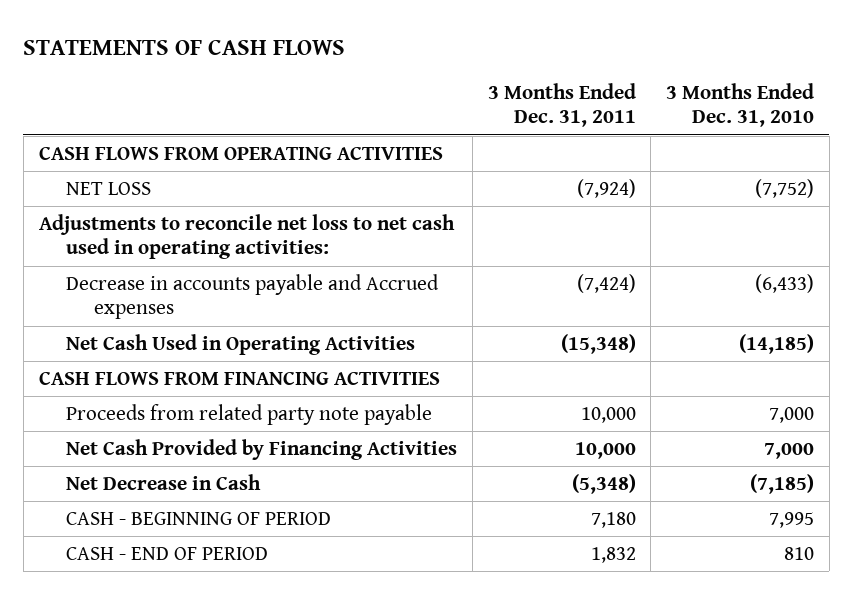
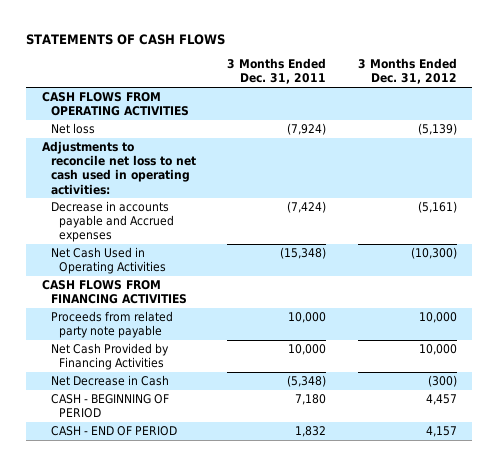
[666,83,815,128] 3 Months Ended Dec. 31, 2010 -> none
none -> [357,58,457,85] 3 Months Ended Dec. 31, 2012
[66,182,152,196] NET LOSS -> [50,122,95,134] Net loss

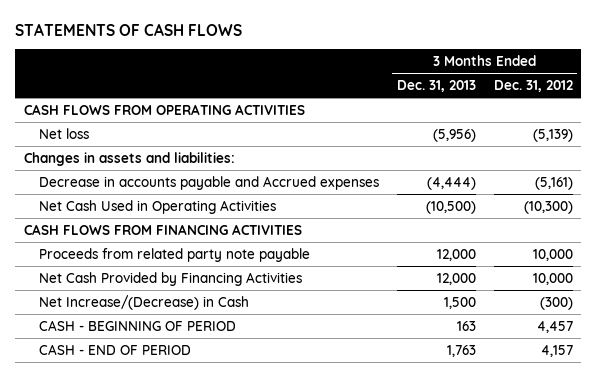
[227,58,327,85] 3 Months Ended Dec. 31, 2011 -> none
none -> [396,79,476,92] Dec. 31, 2013
[42,140,196,195] Adjustments to reconcile net loss to net cash used in operating activities: -> none
none -> [23,151,235,166] Changes in assets and liabilities:
[50,374,169,386] Net Decrease in Cash -> [39,294,250,310] Net Increase/(Decrease) in Cash

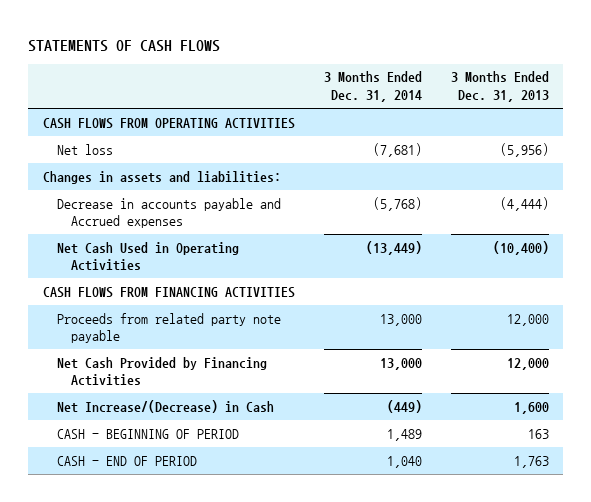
[493,79,573,92] Dec. 31, 2012 -> none
none -> [323,71,422,103] 3 Months Ended Dec. 31, 2014
[425,200,476,214] (10,500) -> [492,240,549,255] (10,400)
[443,296,476,309] 1,500 -> [513,401,549,414] 1,600

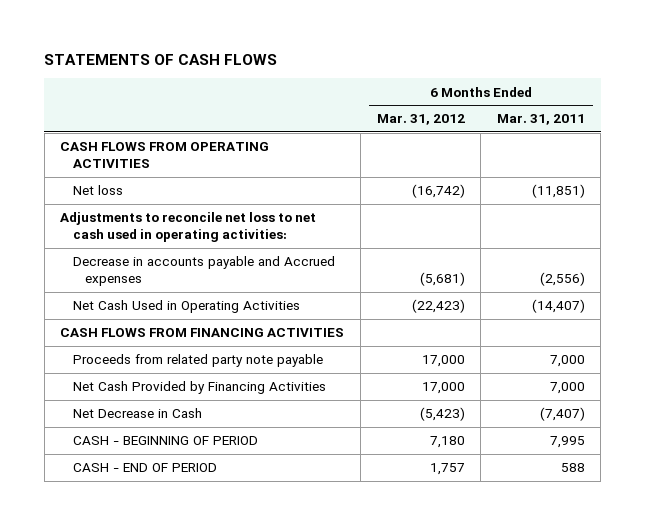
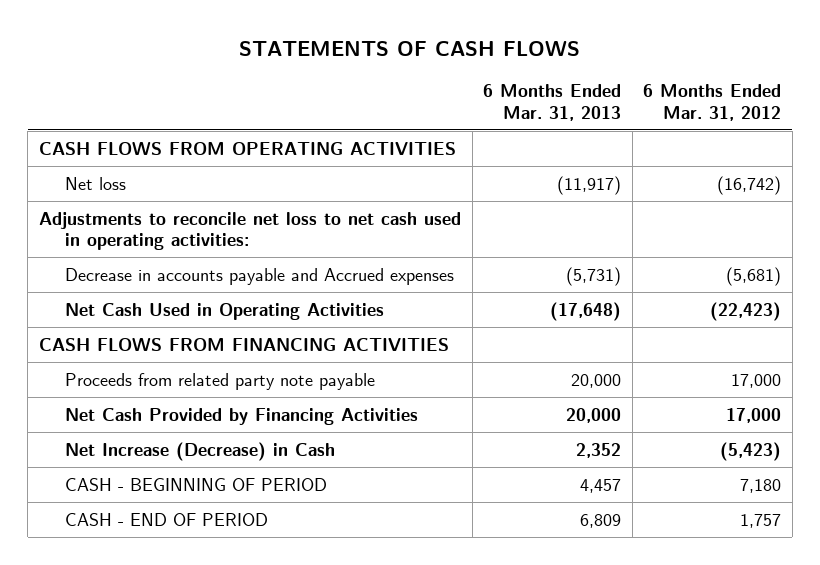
[496,114,585,126] Mar. 31, 2011 -> none
none -> [483,84,622,121] 6 Months Ended Mar. 31, 2013
[72,408,202,419] Net Decrease in Cash -> [65,441,336,461] Net Increase (Decrease) in Cash

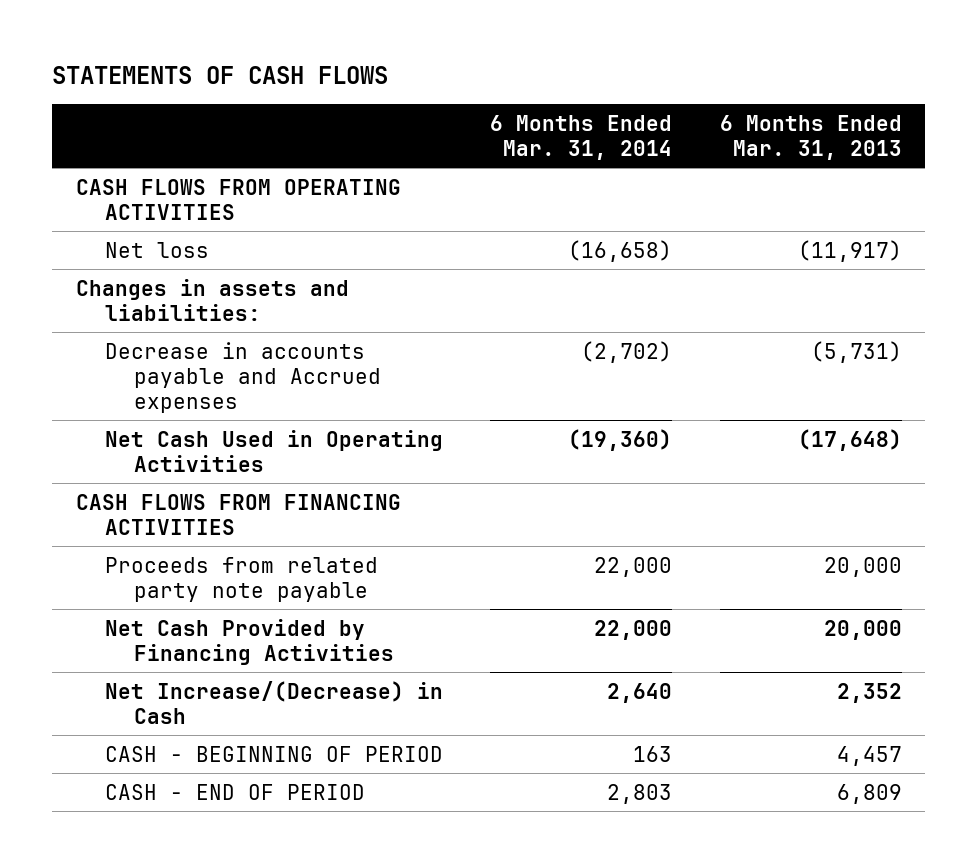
[643,84,782,121] 6 Months Ended Mar. 31, 2012 -> none
none -> [490,114,673,160] 6 Months Ended Mar. 31, 2014
[38,211,461,251] Adjustments to reconcile net loss to net cash used in operating activities: -> none
none -> [75,278,349,321] Changes in assets and liabilities:
[65,441,336,461] Net Increase (Decrease) in Cash -> [104,680,443,724] Net Increase/(Decrease) in Cash

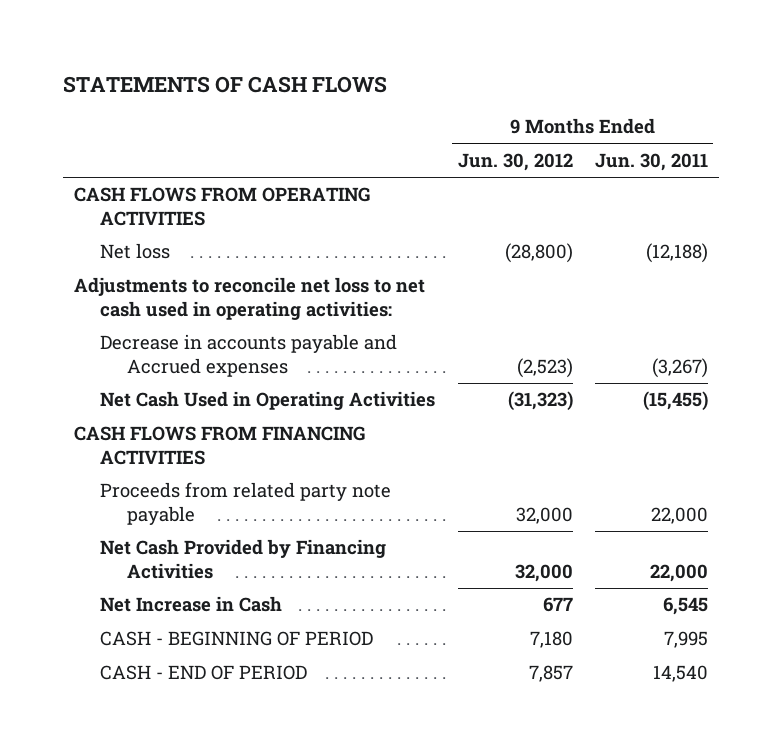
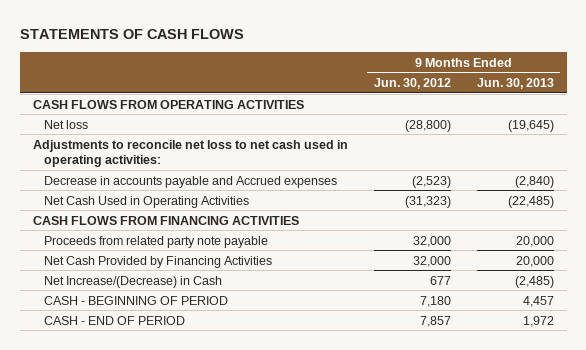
[594,153,708,172] Jun. 30, 2011 -> none
none -> [476,77,554,89] Jun. 30, 2013
[100,596,283,613] Net Increase in Cash -> [44,275,223,288] Net Increase/(Decrease) in Cash

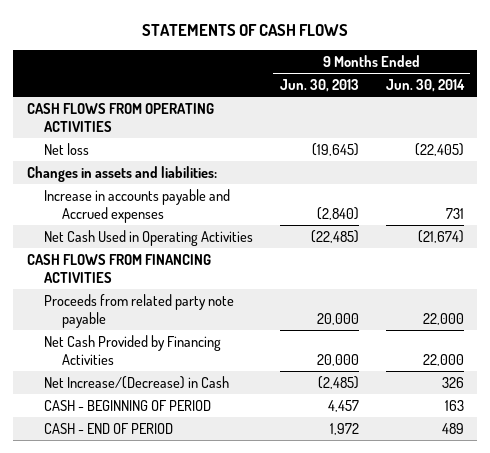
[373,77,451,89] Jun. 30, 2012 -> none
none -> [385,78,465,92] Jun. 30, 2014
[32,139,348,167] Adjustments to reconcile net loss to net cash used in operating activities: -> none
none -> [26,165,217,182] Changes in assets and liabilities:
[44,175,338,188] Decrease in accounts payable and Accrued expenses -> [44,188,231,224] Increase in accounts payable and Accrued expenses

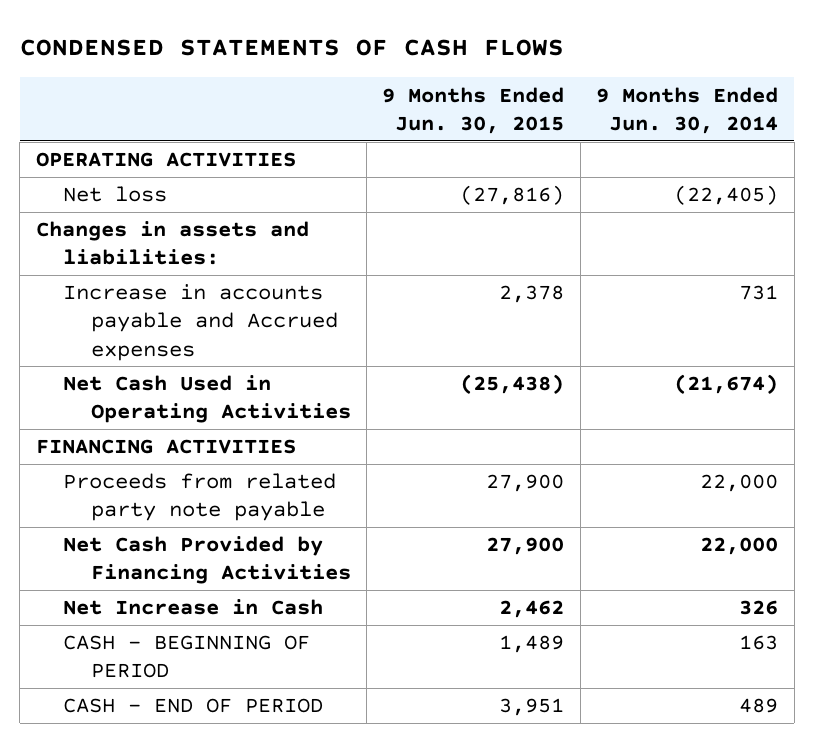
[142,23,349,36] STATEMENTS OF CASH FLOWS -> [19,38,564,56] CONDENSED STATEMENTS OF CASH FLOWS
[279,78,359,92] Jun. 30, 2013 -> none
none -> [382,86,565,134] 9 Months Ended Jun. 30, 2015
[26,102,214,133] CASH FLOWS FROM OPERATING ACTIVITIES -> [35,152,296,168] OPERATING ACTIVITIES
[26,253,211,284] CASH FLOWS FROM FINANCING ACTIVITIES -> [35,439,296,455] FINANCING ACTIVITIES
[44,375,230,389] Net Increase/(Decrease) in Cash -> [63,599,324,616] Net Increase in Cash

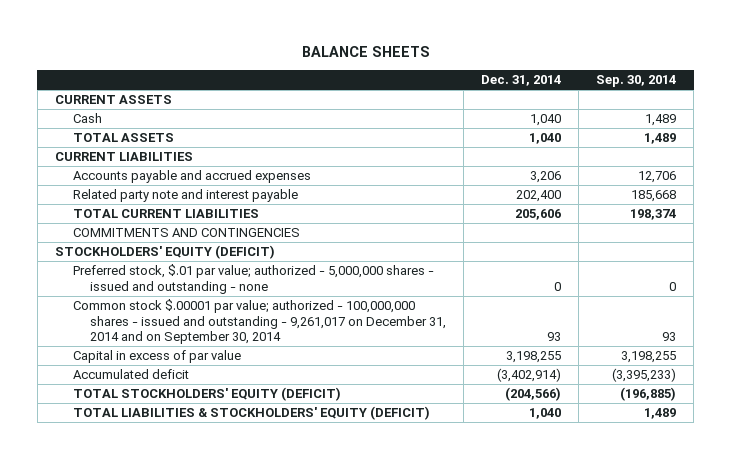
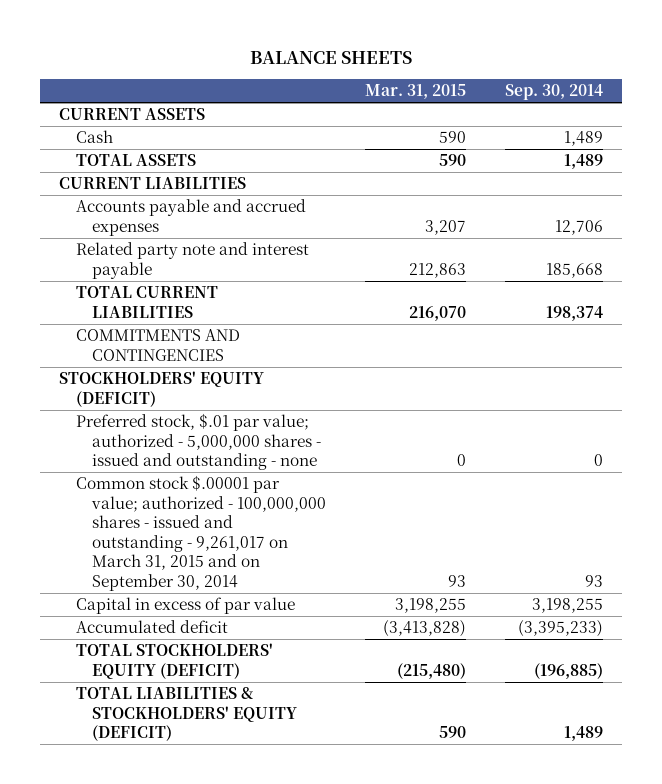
[481,75,562,87] Dec. 31, 2014 -> none
none -> [364,84,466,100] Mar. 31, 2015
[72,299,447,345] Common stock $.00001 par value; authorized - 100,000,000 shares - issued and outstanding - 9,261,017 on December 31, 2014 and on September 30, 2014 -> [75,475,327,591] Common stock $.00001 par value; authorized - 100,000,000 shares - issued and outstanding - 9,261,017 on March 31, 2015 and on September 30, 2014

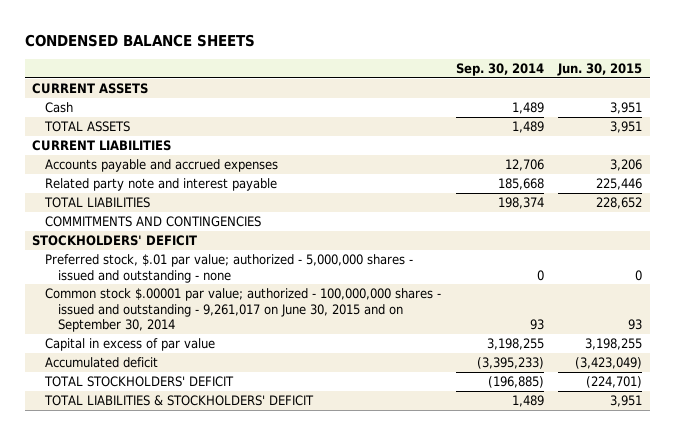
[250,50,413,64] BALANCE SHEETS -> [25,33,256,47] CONDENSED BALANCE SHEETS
[364,84,466,100] Mar. 31, 2015 -> none
none -> [557,63,643,77] Jun. 30, 2015
[75,286,218,318] TOTAL CURRENT LIABILITIES -> [44,197,151,209] TOTAL LIABILITIES
[59,371,265,407] STOCKHOLDERS' EQUITY (DEFICIT) -> [32,235,198,247] STOCKHOLDERS' DEFICIT
[75,475,327,591] Common stock $.00001 par value; authorized - 100,000,000 shares - issued and outstanding - 9,261,017 on March 31, 2015 and on September 30, 2014 -> [45,288,442,332] Common stock $.00001 par value; authorized - 100,000,000 shares - issued and outstanding - 9,261,017 on June 30, 2015 and on September 30, 2014
[75,643,273,679] TOTAL STOCKHOLDERS' EQUITY (DEFICIT) -> [44,376,235,388] TOTAL STOCKHOLDERS' DEFICIT
[75,687,298,742] TOTAL LIABILITIES & STOCKHOLDERS' EQUITY (DEFICIT) -> [44,395,315,407] TOTAL LIABILITIES & STOCKHOLDERS' DEFICIT

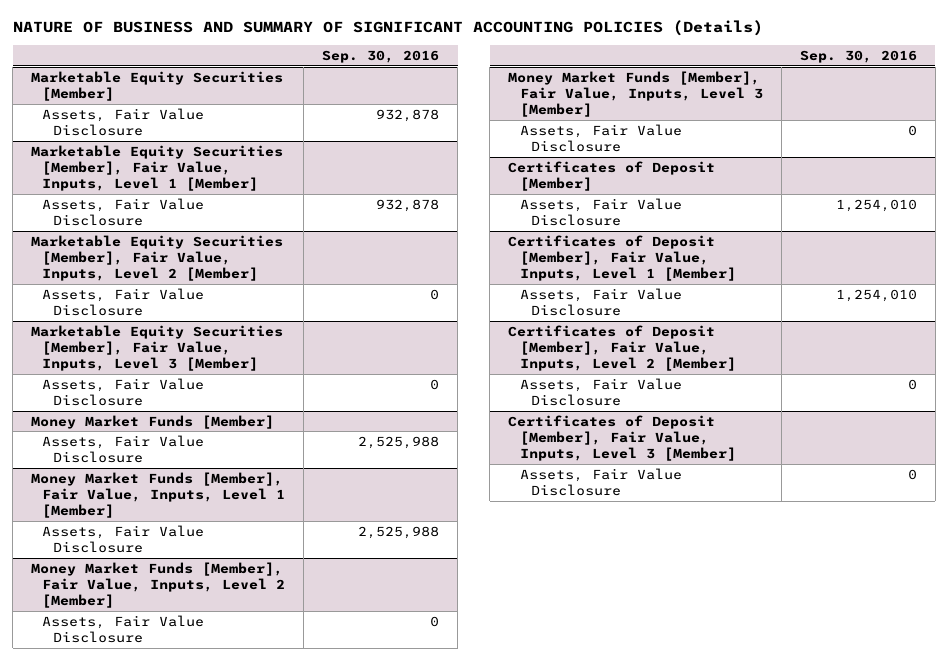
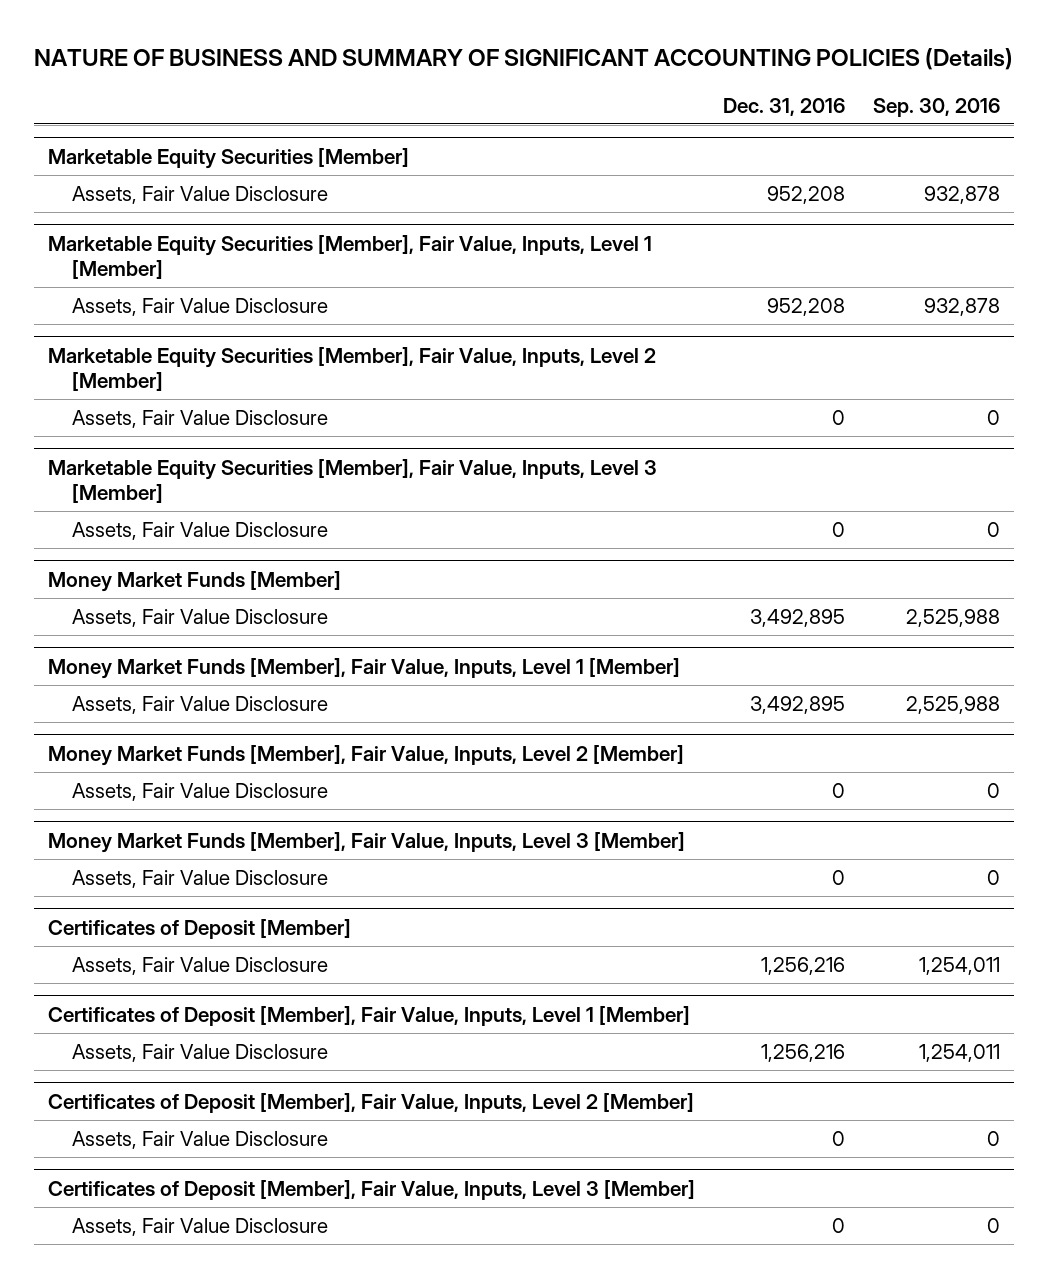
none -> [722,97,845,116] Dec. 31, 2016
[835,198,917,212] 1,254,010 -> [918,957,1000,976] 1,254,011
[835,288,917,302] 1,254,010 -> [918,1044,1000,1063] 1,254,011

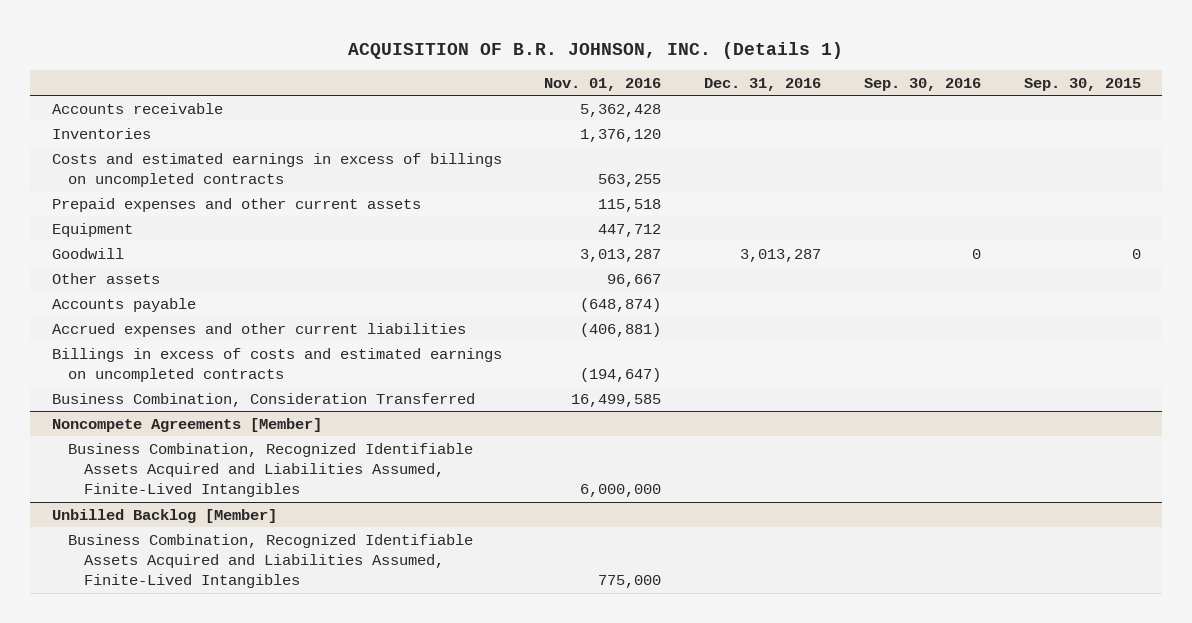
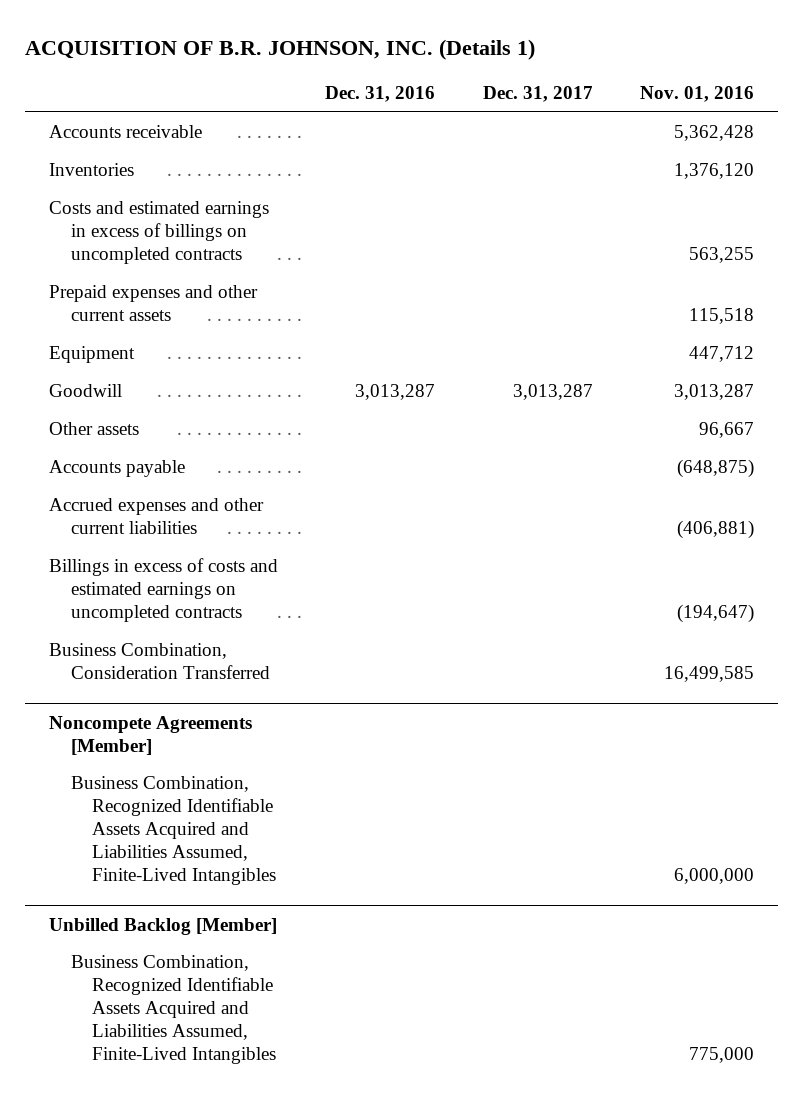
[863,78,981,92] Sep. 30, 2016 -> none
[1023,78,1141,92] Sep. 30, 2015 -> none
none -> [482,86,593,103] Dec. 31, 2017
[580,297,662,312] (648,874) -> [677,459,755,479] (648,875)

